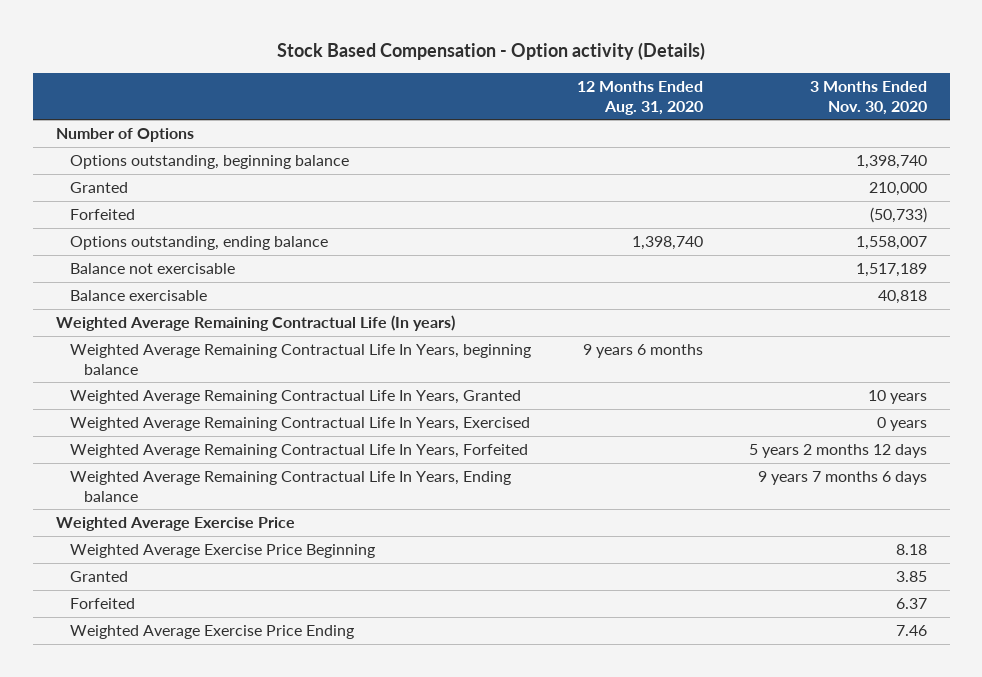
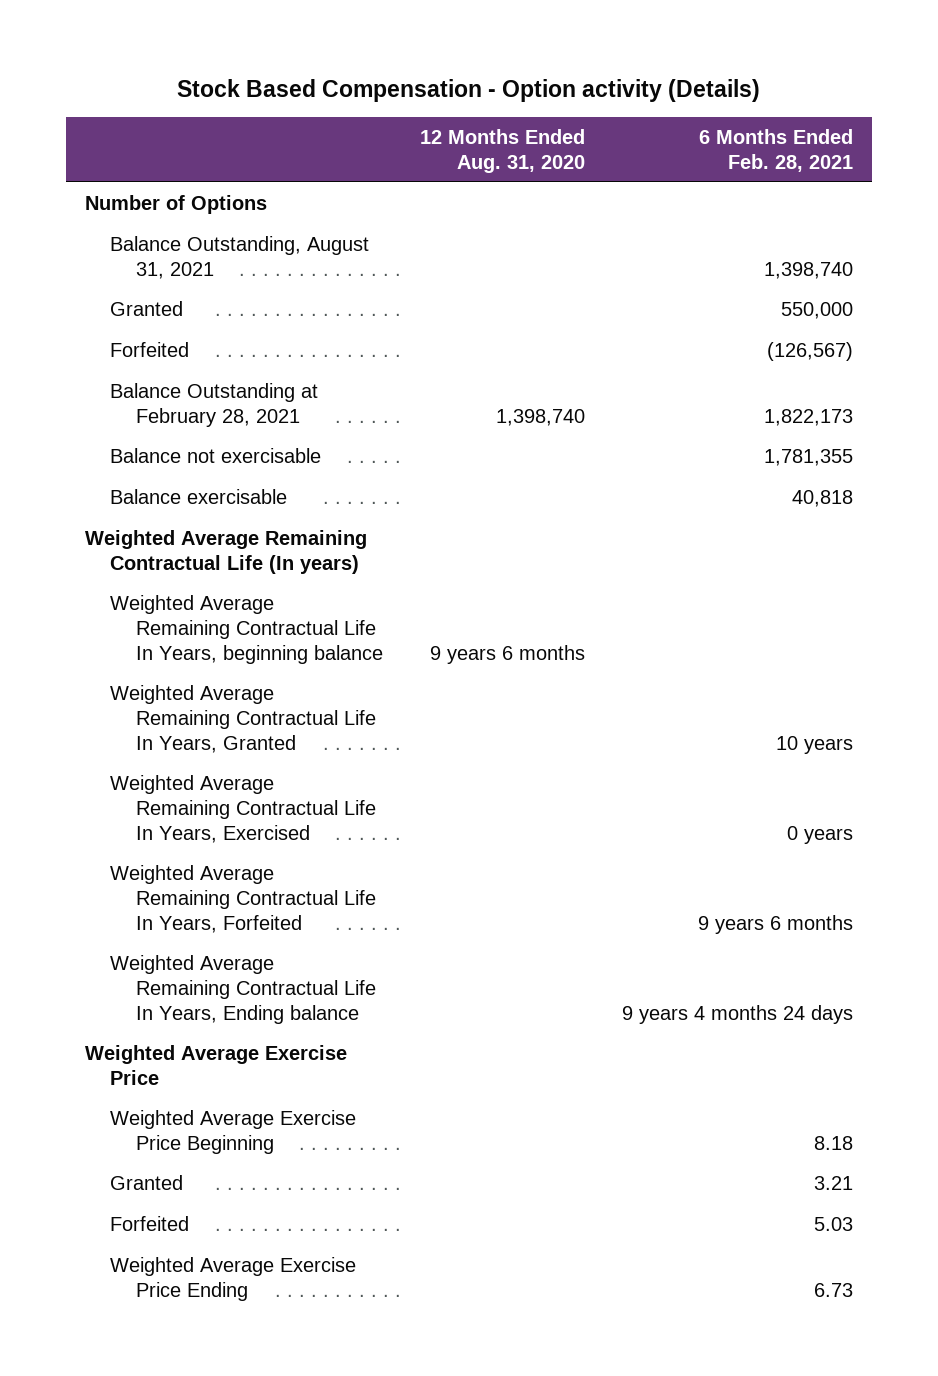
[809,80,927,115] 3 Months Ended Nov. 30, 2020 -> none
none -> [699,128,854,172] 6 Months Ended Feb. 28, 2021
[69,155,349,170] Options outstanding, beginning balance -> [110,236,370,279] Balance Outstanding, August 31, 2021
[69,236,328,251] Options outstanding, ending balance -> [110,383,319,427] Balance Outstanding at February 28, 2021

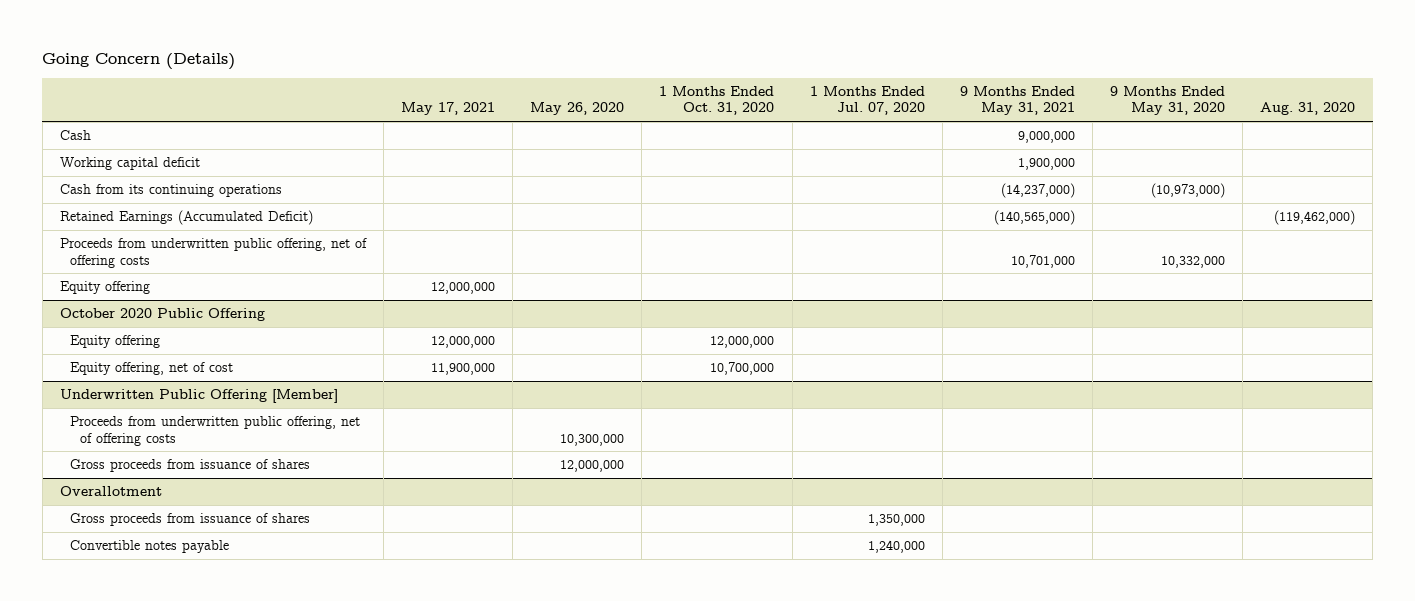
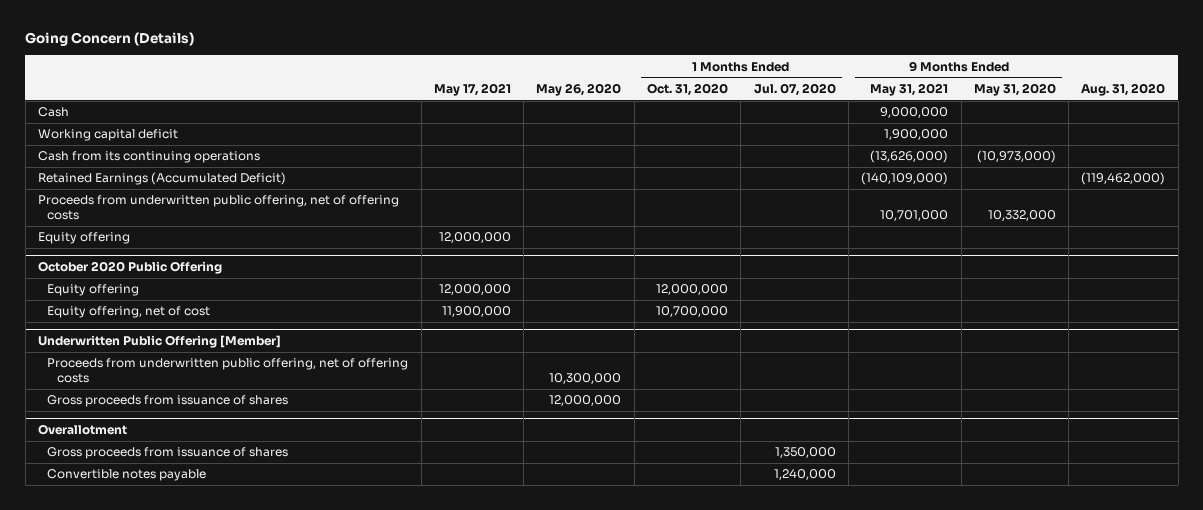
[1000,183,1075,199] (14,237,000) -> [870,150,949,164] (13,626,000)
[993,210,1075,226] (140,565,000) -> [861,172,949,186] (140,109,000)

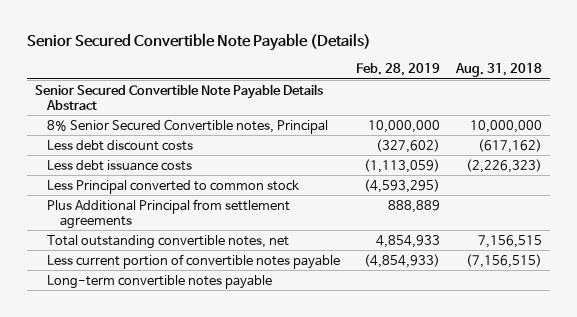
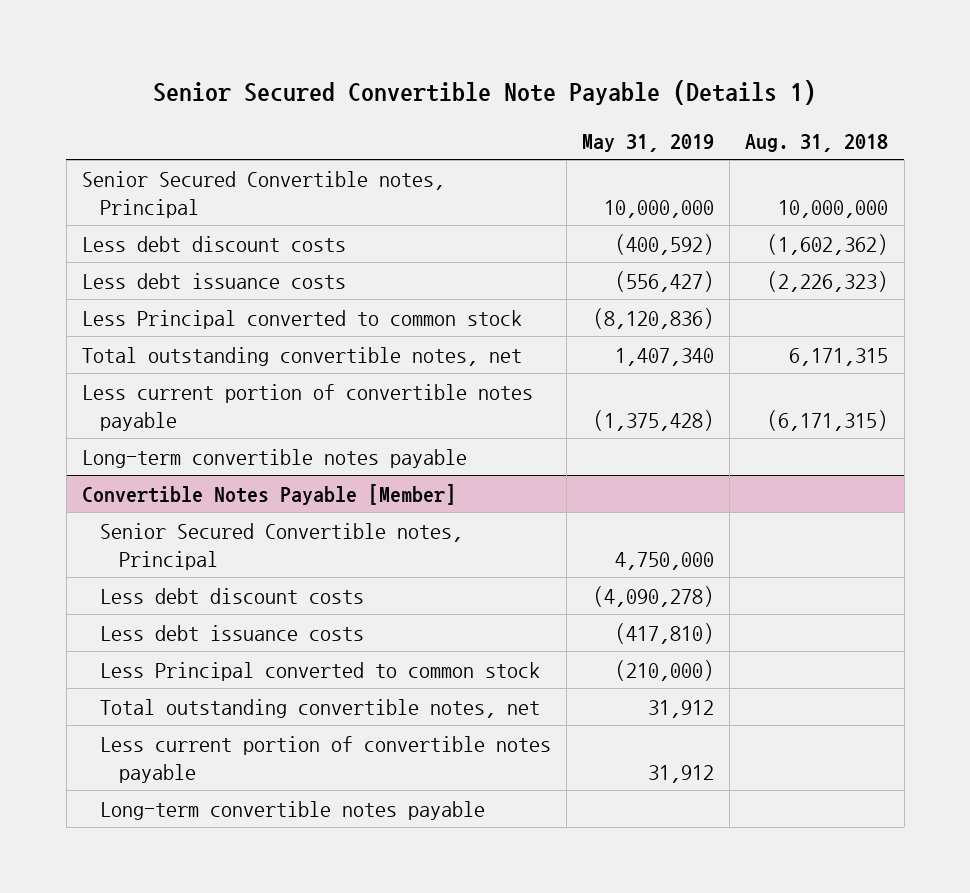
[26,33,371,52] Senior Secured Convertible Note Payable (Details) -> [153,80,817,106] Senior Secured Convertible Note Payable (Details 1)
[356,63,441,77] Feb. 28, 2019 -> none
none -> [582,133,715,152] May 31, 2019
[34,83,323,110] Senior Secured Convertible Note Payable Details Abstract -> none
[47,118,329,134] 8% Senior Secured Convertible notes, Principal -> [81,170,445,218] Senior Secured Convertible notes, Principal
[478,138,543,153] (617,162) -> [767,233,889,255] (1,602,362)
[47,198,291,229] Plus Additional Principal from settlement agreements -> none
[478,234,543,248] 7,156,515 -> [789,347,889,366] 6,171,315
[466,253,543,268] (7,156,515) -> [767,409,889,431] (6,171,315)
none -> [81,483,456,505] Convertible Notes Payable [Member]
none -> [100,522,464,570] Senior Secured Convertible notes, Principal
none -> [100,587,365,604] Less debt discount costs
none -> [100,624,365,641] Less debt issuance costs
none -> [100,661,541,681] Less Principal converted to common stock
none -> [100,698,541,718] Total outstanding convertible notes, net
none -> [100,735,552,783] Less current portion of convertible notes payable
none -> [100,800,486,820] Long-term convertible notes payable

